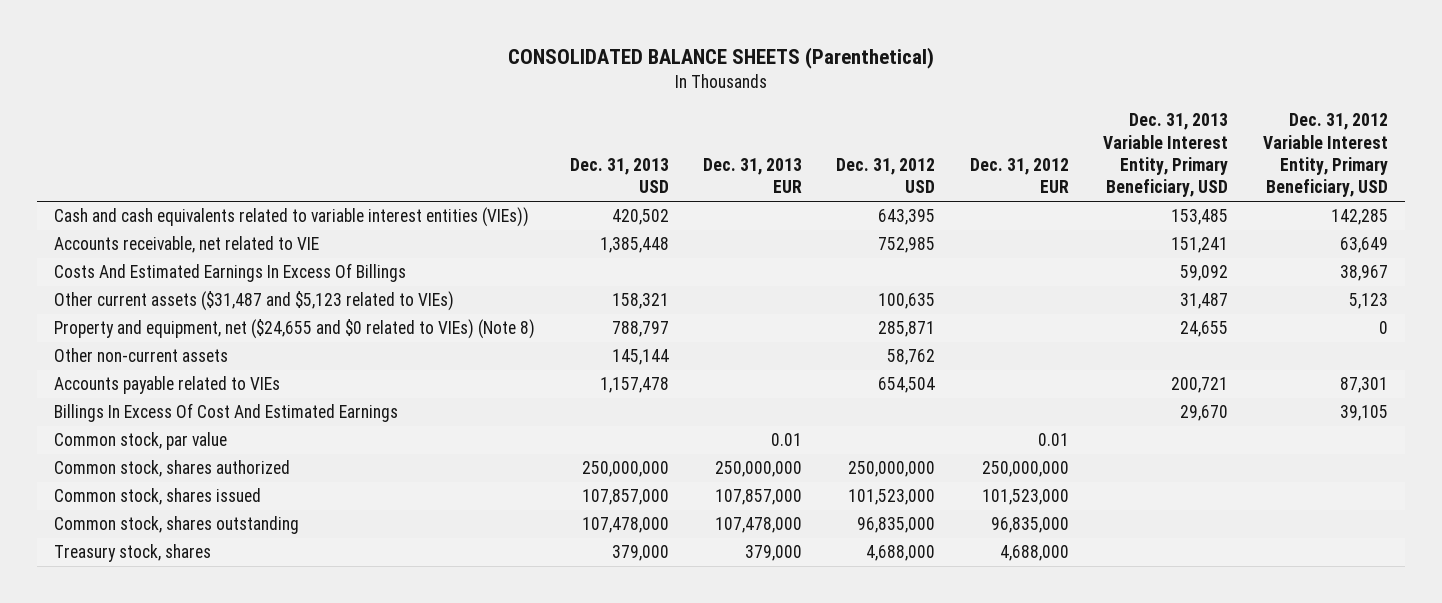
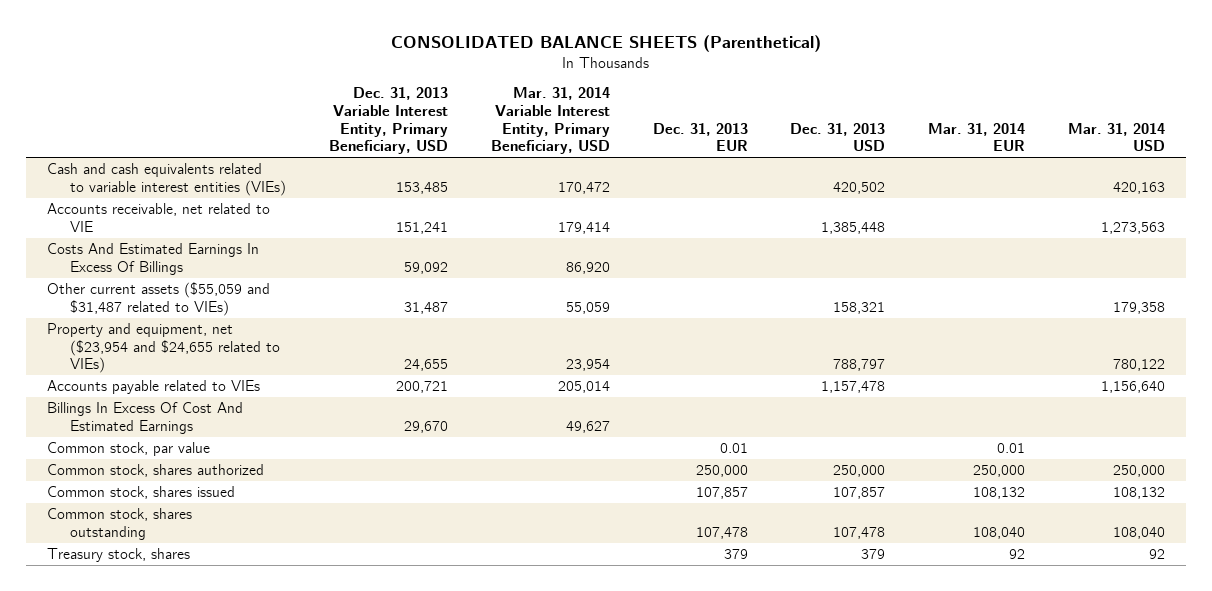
[836,158,936,194] Dec. 31, 2012 USD -> none
[969,158,1069,194] Dec. 31, 2012 EUR -> none
[1262,113,1388,198] Dec. 31, 2012 Variable Interest Entity, Primary Beneficiary, USD -> none
none -> [490,87,610,155] Mar. 31, 2014 Variable Interest Entity, Primary Beneficiary, USD
none -> [928,122,1026,152] Mar. 31, 2014 EUR
none -> [1067,122,1165,152] Mar. 31, 2014 USD
[54,207,530,228] Cash and cash equivalents related to variable interest entities (VIEs)) -> [47,162,287,196] Cash and cash equivalents related to variable interest entities (VIEs)
[54,348,229,363] Other non-current assets -> none
[54,291,455,312] Other current assets ($31,487 and $5,123 related to VIEs) -> [47,281,271,316] Other current assets ($55,059 and $31,487 related to VIEs)
[54,319,536,340] Property and equipment, net ($24,655 and $0 related to VIEs) (Note 8) -> [47,322,281,374] Property and equipment, net ($23,954 and $24,655 related to VIEs)
[581,461,669,478] 250,000,000 -> [833,464,886,477] 250,000
[714,461,802,478] 250,000,000 -> [695,464,748,477] 250,000
[581,489,669,506] 107,857,000 -> [833,486,886,499] 107,857
[714,489,802,506] 107,857,000 -> [695,486,748,499] 107,857
[581,517,669,534] 107,478,000 -> [833,526,886,539] 107,478
[714,517,802,534] 107,478,000 -> [695,526,748,539] 107,478
[611,545,669,562] 379,000 -> [861,548,886,559] 379
[744,545,802,562] 379,000 -> [723,548,748,559] 379

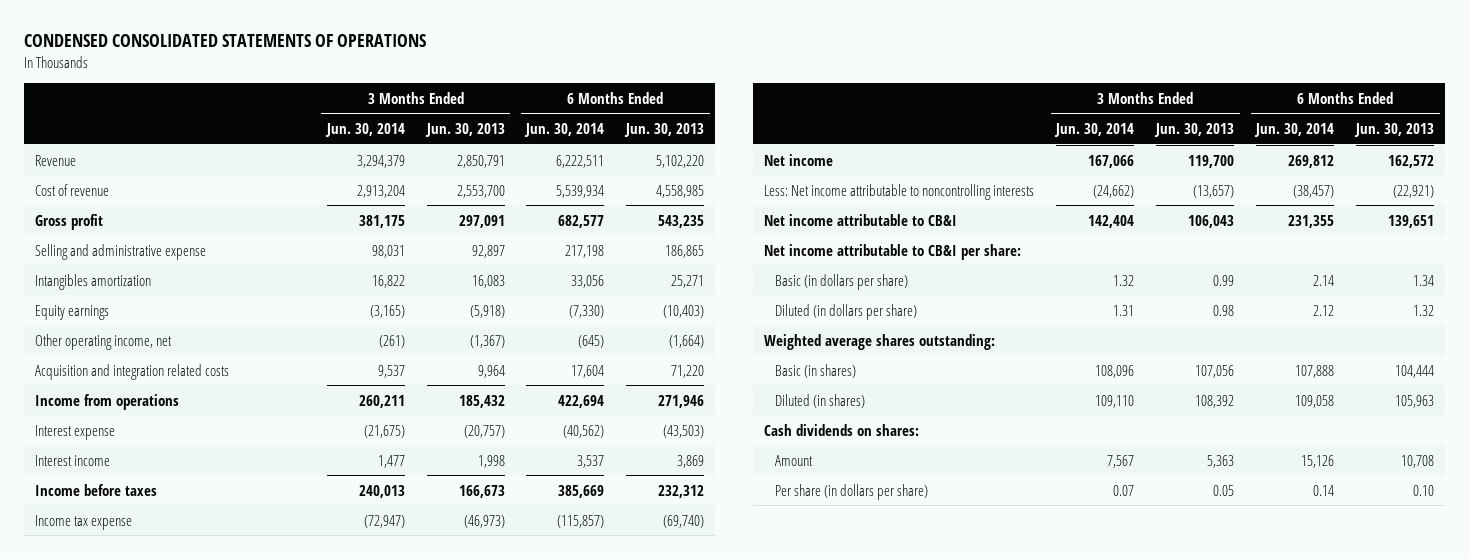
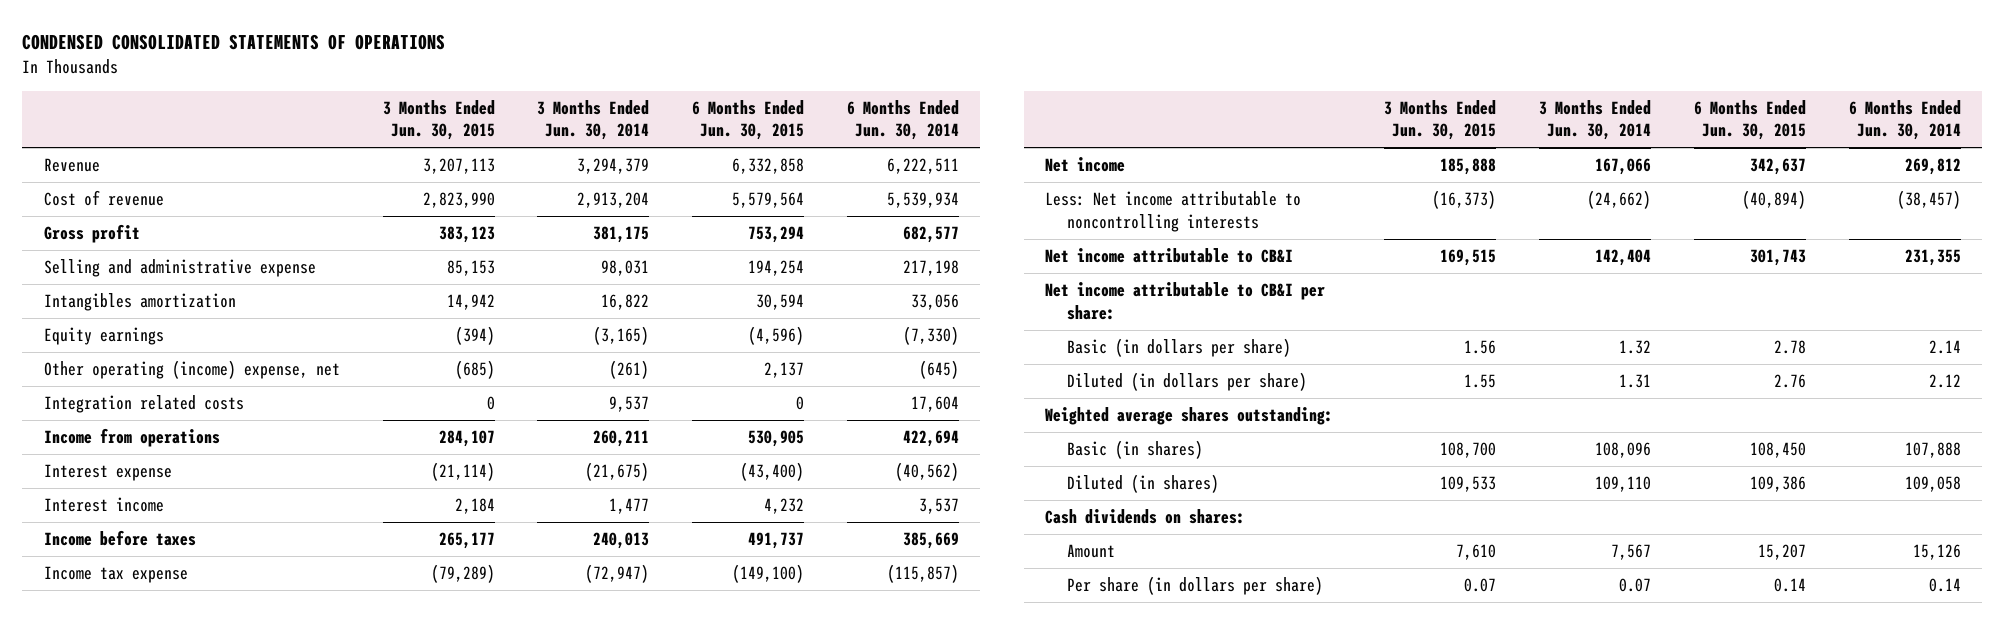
[424,122,505,137] Jun. 30, 2013 -> none
[624,122,705,137] Jun. 30, 2013 -> none
none -> [382,99,495,141] 3 Months Ended Jun. 30, 2015
none -> [692,99,805,141] 6 Months Ended Jun. 30, 2015
[34,333,172,350] Other operating income, net -> [43,360,340,380] Other operating (income) expense, net
[34,363,229,380] Acquisition and integration related costs -> [43,395,244,414] Integration related costs

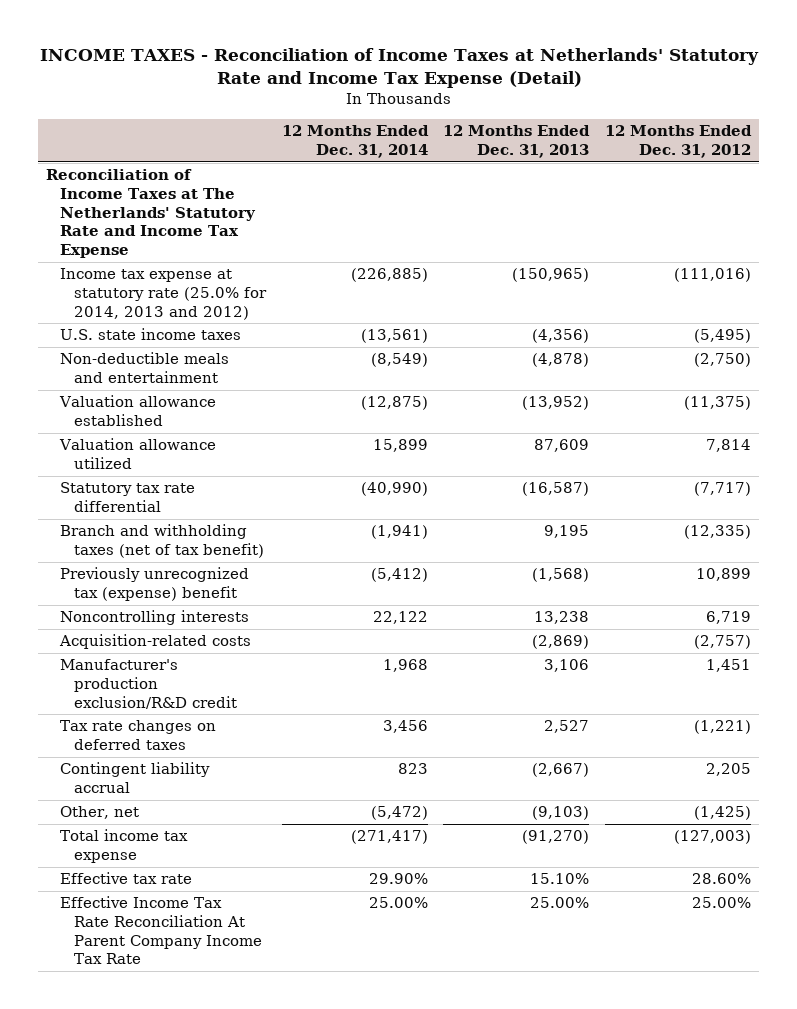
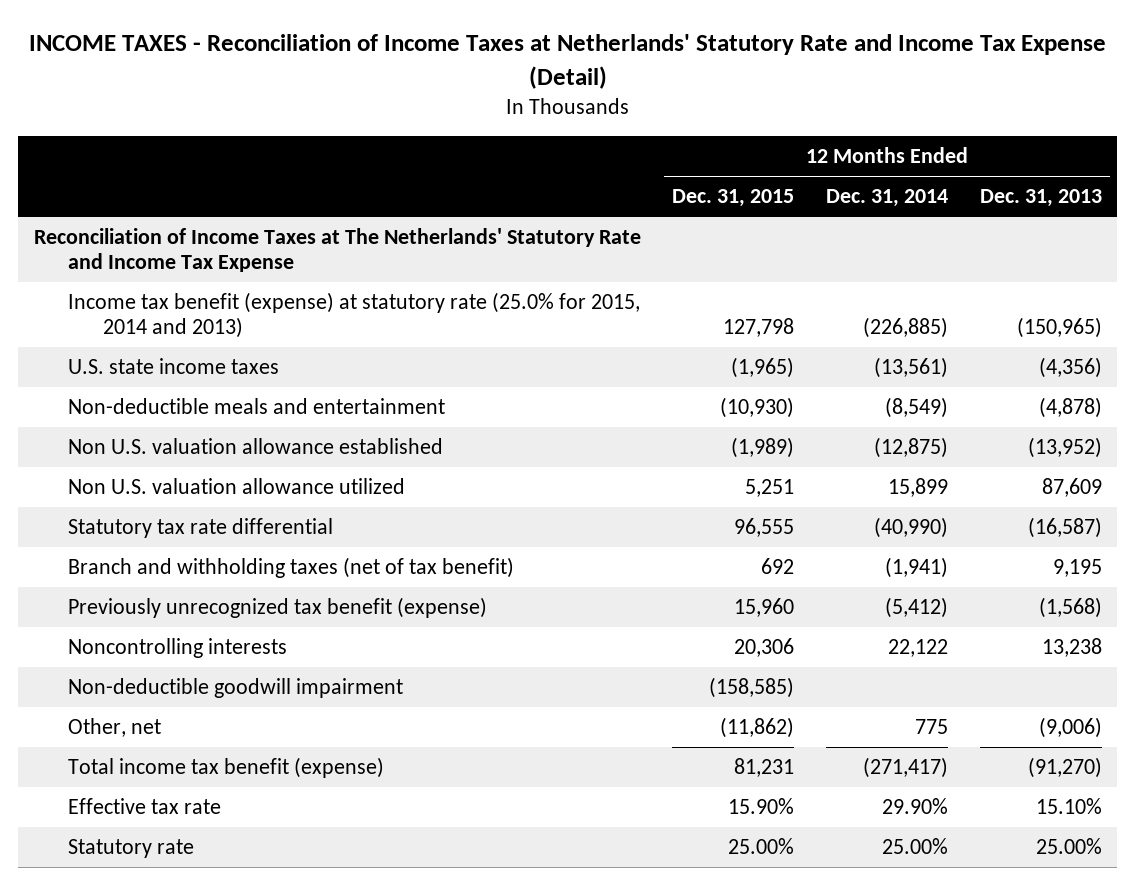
[605,125,753,159] 12 Months Ended Dec. 31, 2012 -> none
none -> [672,189,795,208] Dec. 31, 2015
[60,268,268,320] Income tax expense at statutory rate (25.0% for 2014, 2013 and 2012) -> [68,292,641,339] Income tax benefit (expense) at statutory rate (25.0% for 2015, 2014 and 2013)
[59,395,217,427] Valuation allowance established -> [68,438,444,455] Non U.S. valuation allowance established
[59,438,217,470] Valuation allowance utilized -> [68,478,406,495] Non U.S. valuation allowance utilized
[60,567,250,602] Previously unrecognized tax (expense) benefit -> [68,597,488,619] Previously unrecognized tax benefit (expense)
[59,634,252,650] Acquisition-related costs -> none
[60,659,238,709] Manufacturer's production exclusion/R&D credit -> none
[60,720,217,751] Tax rate changes on deferred taxes -> none
[60,762,211,794] Contingent liability accrual -> none
none -> [68,678,404,699] Non-deductible goodwill impairment
[370,806,428,821] (5,472) -> [914,719,948,735] 775
[532,806,590,821] (9,103) -> [1038,717,1102,739] (9,006)
[60,829,189,864] Total income tax expense -> [68,757,385,779] Total income tax benefit (expense)
[60,896,263,965] Effective Income Tax Rate Reconciliation At Parent Company Income Tax Rate -> [68,839,195,859] Statutory rate

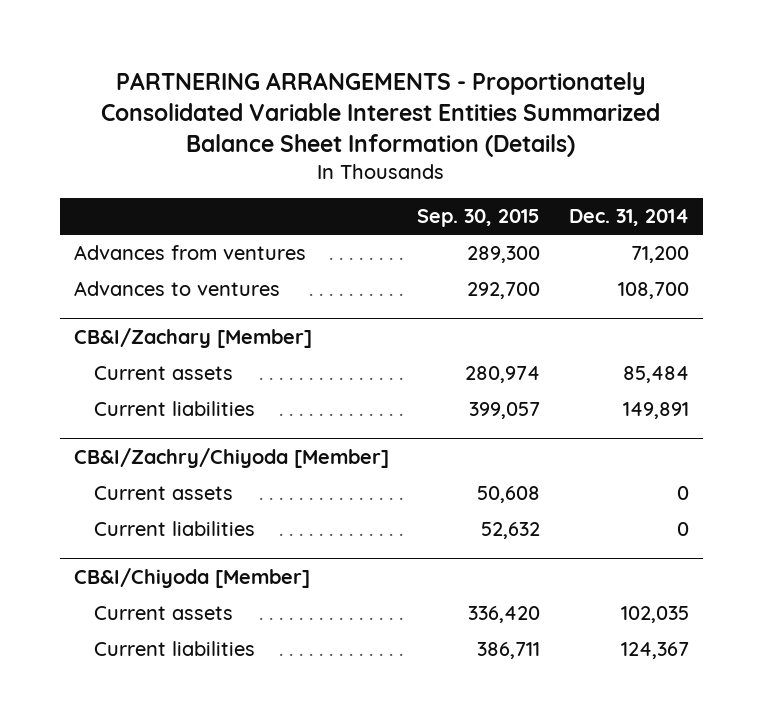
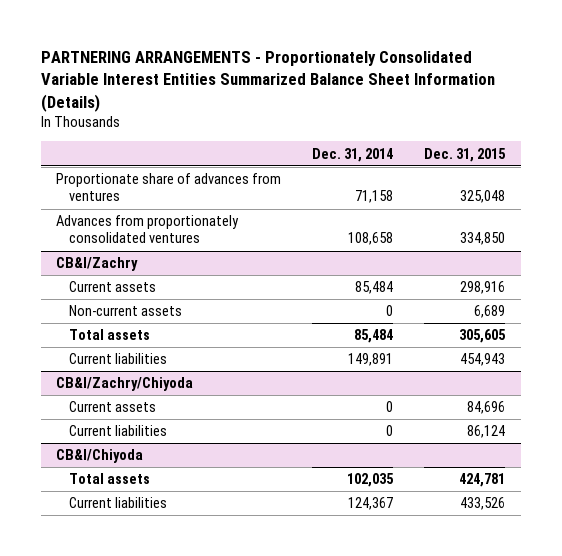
[417,209,541,228] Sep. 30, 2015 -> none
none -> [424,147,507,162] Dec. 31, 2015
[73,244,306,260] Advances from ventures -> [56,173,282,202] Proportionate share of advances from ventures
[630,245,689,263] 71,200 -> [355,190,394,204] 71,158
[73,280,280,296] Advances to ventures -> [56,215,240,244] Advances from proportionately consolidated ventures
[617,281,689,299] 108,700 -> [348,232,394,246] 108,658
[73,327,312,348] CB&I/Zachary [Member] -> [56,257,139,272] CB&I/Zachry
none -> [68,305,182,317] Non-current assets
none -> [68,329,150,341] Total assets
[73,447,389,468] CB&I/Zachry/Chiyoda [Member] -> [56,377,194,392] CB&I/Zachry/Chiyoda
[73,567,310,588] CB&I/Chiyoda [Member] -> [56,449,144,464] CB&I/Chiyoda
[93,605,233,620] Current assets -> [68,473,150,485] Total assets

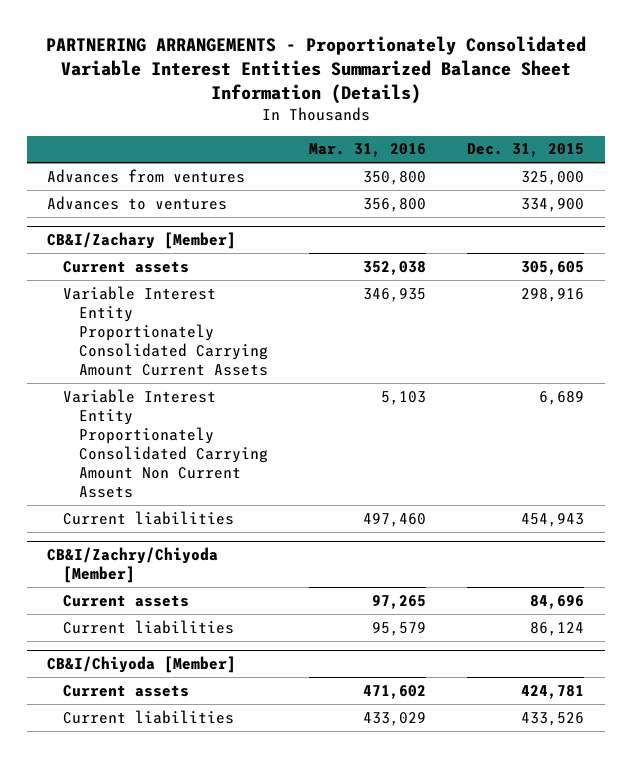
[312,147,394,162] Dec. 31, 2014 -> none
none -> [309,143,427,158] Mar. 31, 2016
[68,329,150,341] Total assets -> none
[56,173,282,202] Proportionate share of advances from ventures -> [47,168,246,183] Advances from ventures
[460,190,506,204] 325,048 -> [521,170,585,185] 325,000
[56,215,240,244] Advances from proportionately consolidated ventures -> [47,195,228,210] Advances to ventures
[460,232,506,246] 334,850 -> [521,197,585,212] 334,900
[56,257,139,272] CB&I/Zachry -> [47,232,237,250] CB&I/Zachary [Member]
[460,281,506,295] 298,916 -> [521,260,585,275] 305,605
none -> [63,285,268,377] Variable Interest Entity Proportionately Consolidated Carrying Amount Current Assets
[68,305,182,317] Non-current assets -> [63,388,268,499] Variable Interest Entity Proportionately Consolidated Carrying Amount Non Current Assets
[56,377,194,392] CB&I/Zachry/Chiyoda -> [47,547,219,584] CB&I/Zachry/Chiyoda [Member]
[56,449,144,464] CB&I/Chiyoda -> [47,656,237,674] CB&I/Chiyoda [Member]
[68,473,150,485] Total assets -> [63,684,190,697] Current assets

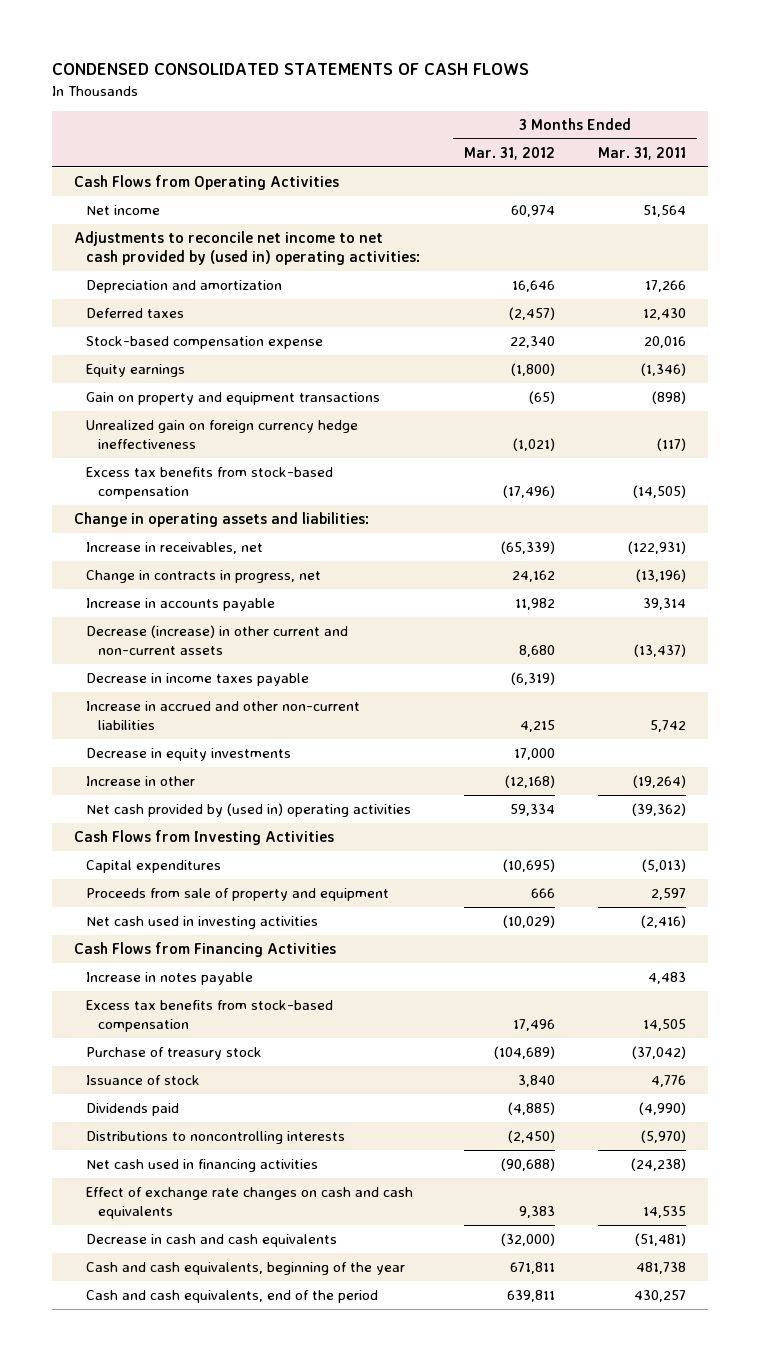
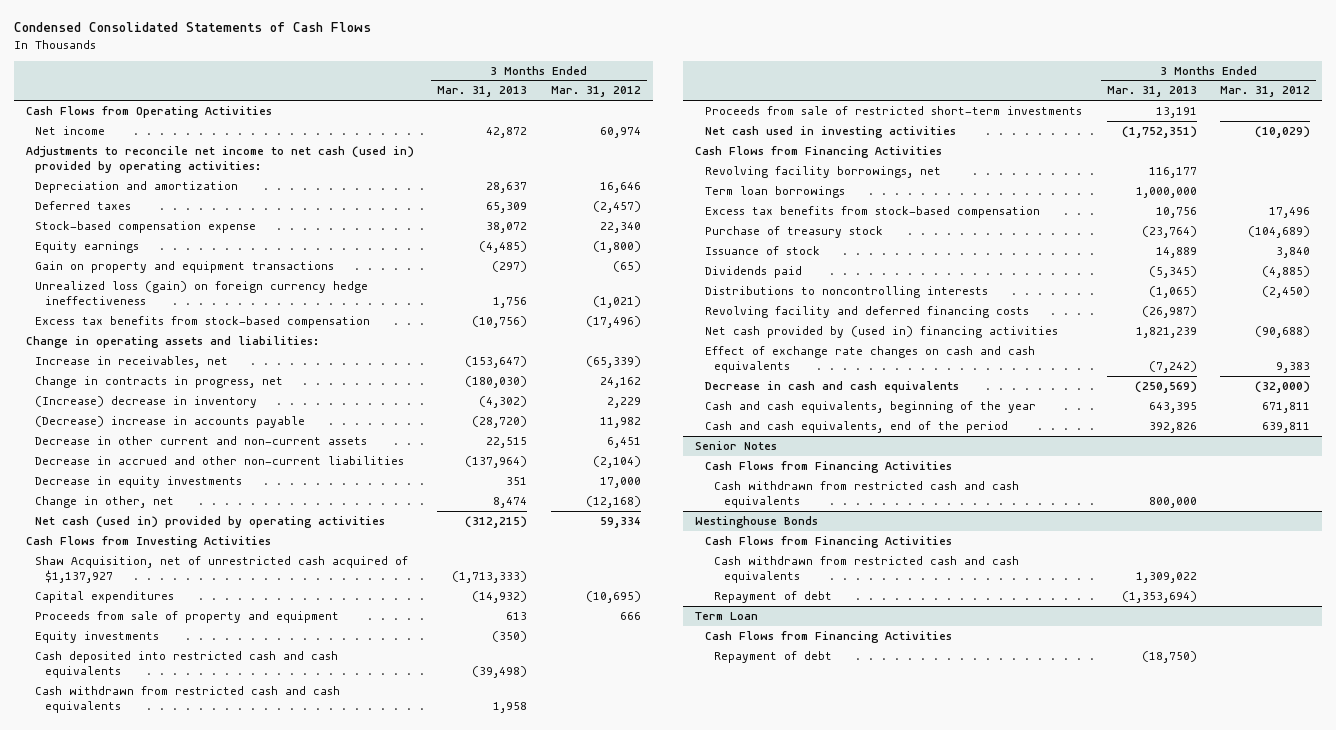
[52,63,530,76] CONDENSED CONSOLIDATED STATEMENTS OF CASH FLOWS -> [13,22,371,33] Condensed Consolidated Statements of Cash Flows
[598,146,687,160] Mar. 31, 2011 -> none
none -> [437,86,528,98] Mar. 31, 2013
[73,231,421,266] Adjustments to reconcile net income to net cash provided by (used in) operating activities: -> [25,146,414,173] Adjustments to reconcile net income to net cash (used in) provided by operating activities:
[86,420,359,450] Unrealized gain on foreign currency hedge ineffectiveness -> [35,281,369,305] Unrealized loss (gain) on foreign currency hedge ineffectiveness
[86,673,310,687] Decrease in income taxes payable -> none
none -> [35,396,258,409] (Increase) decrease in inventory
[86,598,276,612] Increase in accounts payable -> [35,416,306,429] (Decrease) increase in accounts payable
[86,625,349,656] Decrease (increase) in other current and non-current assets -> [35,436,368,446] Decrease in other current and non-current assets
[518,645,555,658] 8,680 -> [607,437,642,449] 6,451
[86,701,361,731] Increase in accrued and other non-current liabilities -> [35,456,405,466] Decrease in accrued and other non-current liabilities
[519,720,555,733] 4,215 -> [593,456,642,469] (2,104)
[86,776,196,787] Increase in other -> [35,496,175,509] Change in other, net
[86,803,412,818] Net cash provided by (used in) operating activities -> [35,516,386,529] Net cash (used in) provided by operating activities
none -> [35,556,409,583] Shaw Acquisition, net of unrestricted cash acquired of $1,137,927
none -> [35,631,160,644] Equity investments
none -> [35,651,339,678] Cash deposited into restricted cash and cash equivalents
none -> [35,686,341,713] Cash withdrawn from restricted cash and cash equivalents
none -> [704,106,1082,116] Proceeds from sale of restricted short-term investments
[86,972,254,986] Increase in notes payable -> none
none -> [704,166,941,179] Revolving facility borrowings, net
none -> [704,186,845,199] Term loan borrowings
none -> [704,306,1029,319] Revolving facility and deferred financing costs
[86,1159,319,1173] Net cash used in financing activities -> [704,326,1058,339] Net cash provided by (used in) financing activities
none -> [694,441,777,451] Senior Notes
none -> [704,461,952,474] Cash Flows from Financing Activities
none -> [714,481,1020,508] Cash withdrawn from restricted cash and cash equivalents
none -> [694,516,818,529] Westinghouse Bonds
none -> [704,536,952,549] Cash Flows from Financing Activities
none -> [714,556,1020,583] Cash withdrawn from restricted cash and cash equivalents
none -> [714,591,833,604] Repayment of debt
none -> [694,612,758,621] Term Loan
none -> [704,631,952,644] Cash Flows from Financing Activities
none -> [714,651,833,664] Repayment of debt

